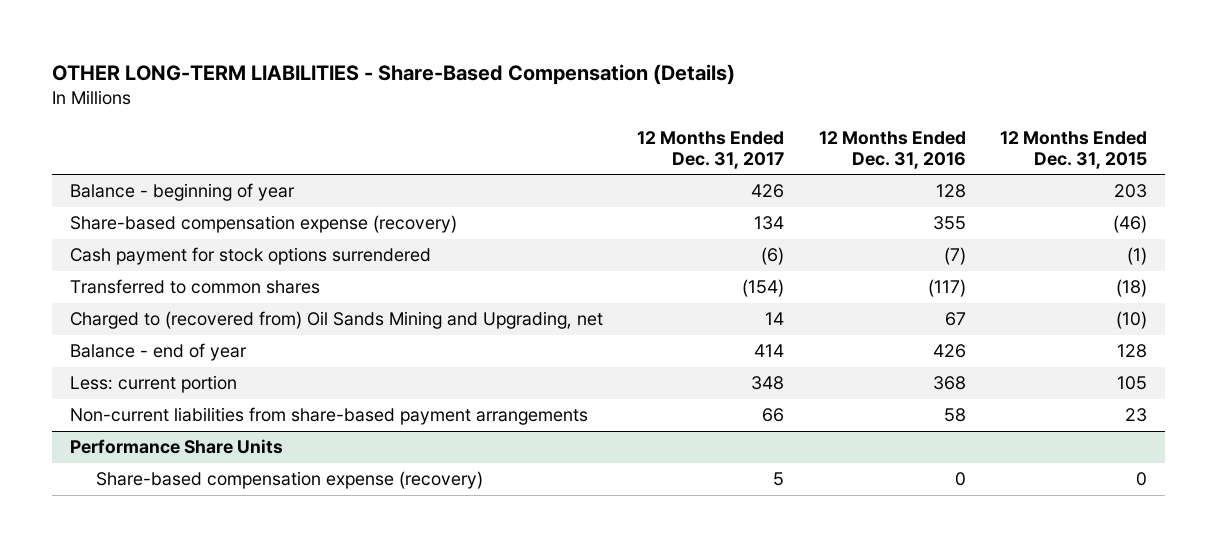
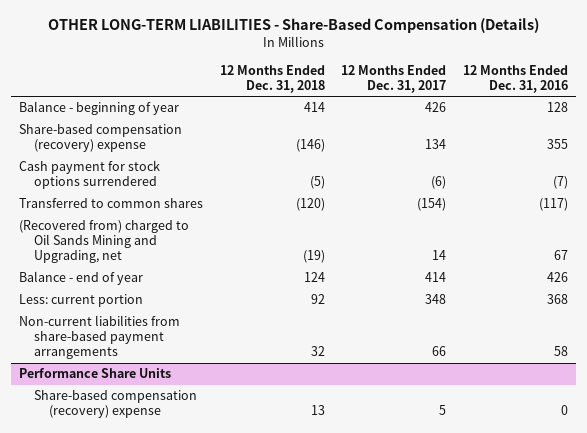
[1000,131,1148,169] 12 Months Ended Dec. 31, 2015 -> none
none -> [219,64,325,93] 12 Months Ended Dec. 31, 2018
[69,215,457,234] Share-based compensation expense (recovery) -> [19,124,183,153] Share-based compensation (recovery) expense
[69,311,603,330] Charged to (recovered from) Oil Sands Mining and Upgrading, net -> [19,220,190,264] (Recovered from) charged to Oil Sands Mining and Upgrading, net
[95,471,483,490] Share-based compensation expense (recovery) -> [34,390,198,419] Share-based compensation (recovery) expense

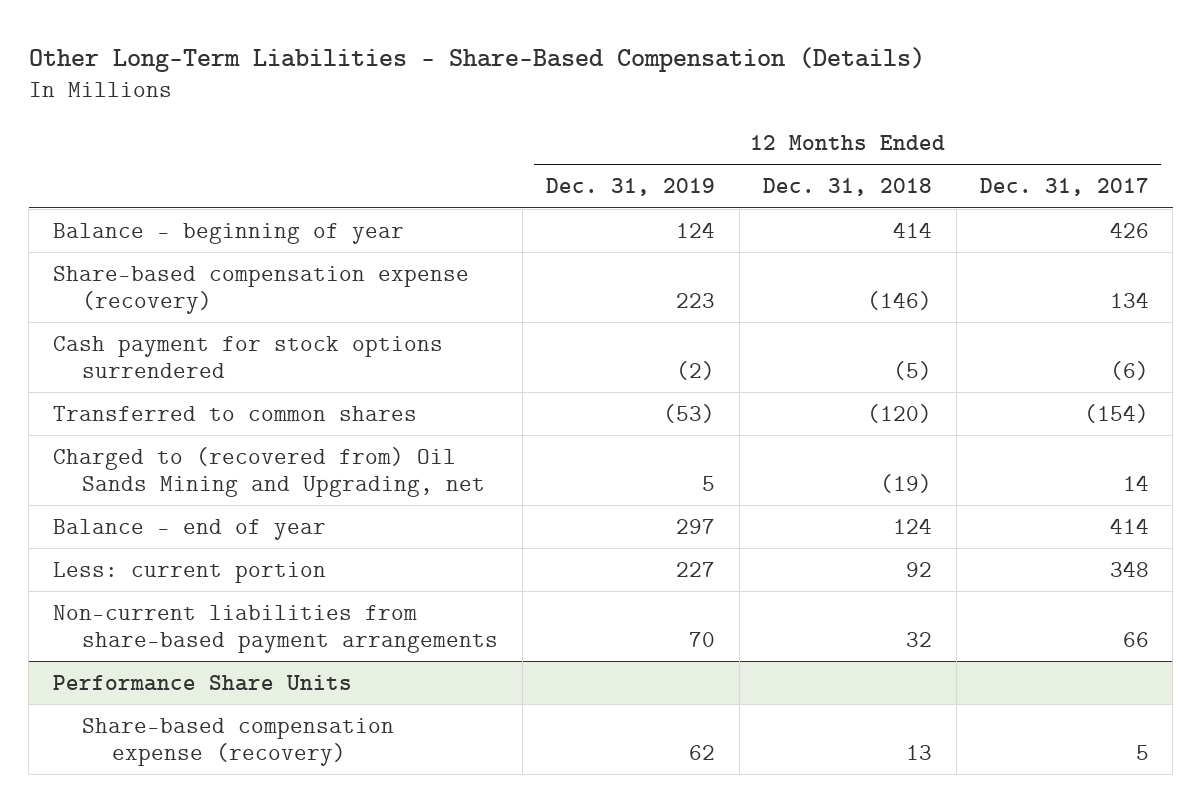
[47,18,539,34] OTHER LONG-TERM LIABILITIES - Share-Based Compensation (Details) -> [28,46,925,72] Other Long-Term Liabilities - Share-Based Compensation (Details)
[462,64,568,93] 12 Months Ended Dec. 31, 2016 -> none
none -> [546,178,716,197] Dec. 31, 2019
[19,124,183,153] Share-based compensation (recovery) expense -> [52,265,469,315] Share-based compensation expense (recovery)
[19,220,190,264] (Recovered from) charged to Oil Sands Mining and Upgrading, net -> [52,446,486,498] Charged to (recovered from) Oil Sands Mining and Upgrading, net
[34,390,198,419] Share-based compensation (recovery) expense -> [82,717,395,767] Share-based compensation expense (recovery)

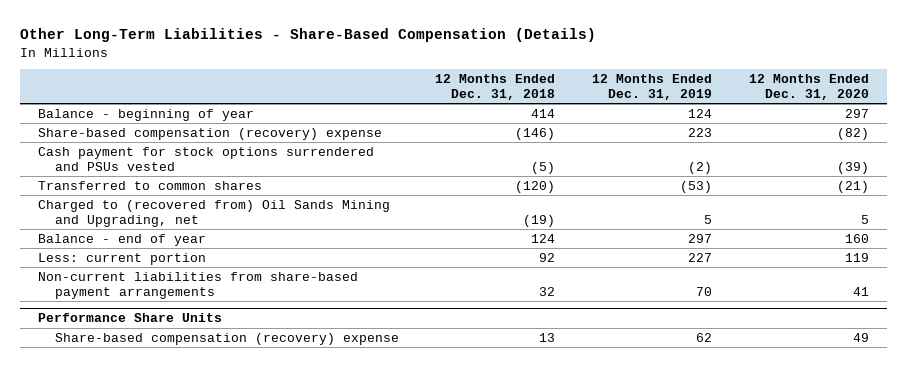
[979,178,1149,197] Dec. 31, 2017 -> none
none -> [748,74,869,101] 12 Months Ended Dec. 31, 2020
[52,265,469,315] Share-based compensation expense (recovery) -> [37,127,382,140] Share-based compensation (recovery) expense
[52,335,443,379] Cash payment for stock options surrendered -> [37,146,374,171] Cash payment for stock options surrendered and PSUs vested
[82,717,395,767] Share-based compensation expense (recovery) -> [54,332,399,345] Share-based compensation (recovery) expense

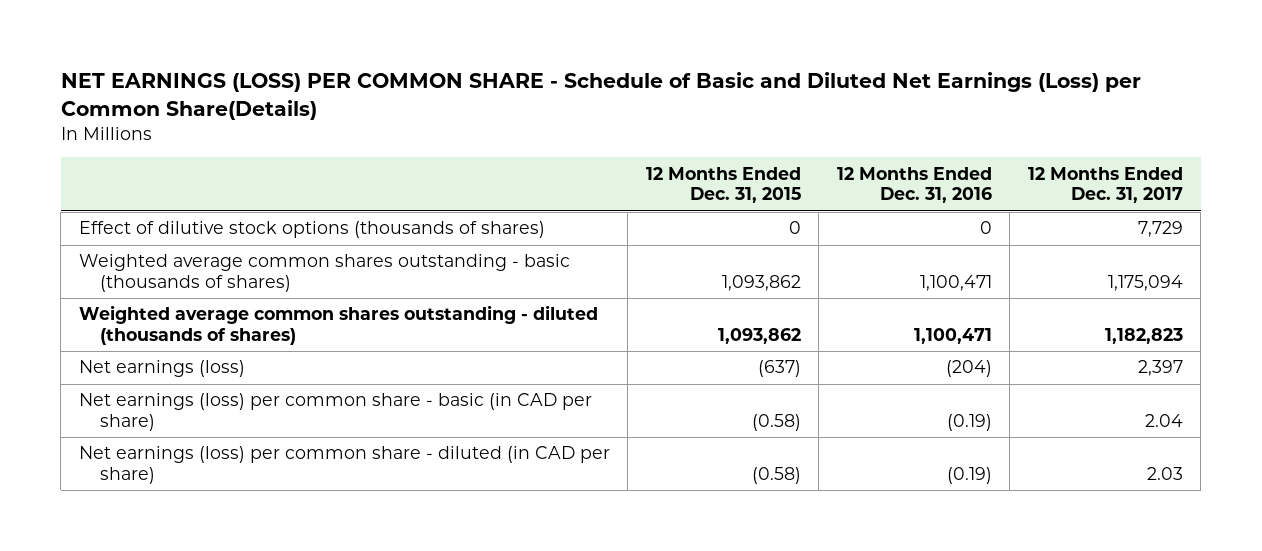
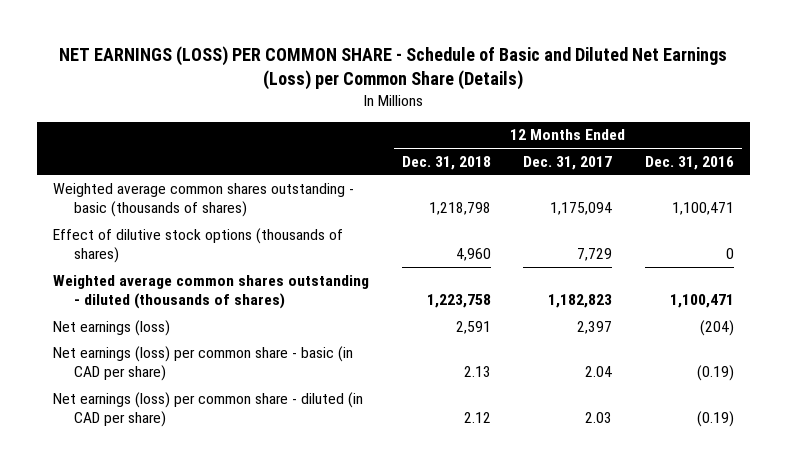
[60,72,1141,120] NET EARNINGS (LOSS) PER COMMON SHARE - Schedule of Basic and Diluted Net Earnings (Loss) per Common Share(Details) -> [59,46,728,91] NET EARNINGS (LOSS) PER COMMON SHARE - Schedule of Basic and Diluted Net Earnings (Loss) per Common Share (Details)
[645,166,801,204] 12 Months Ended Dec. 31, 2015 -> none
none -> [401,155,491,170] Dec. 31, 2018
[78,221,545,239] Effect of dilutive stock options (thousands of shares) -> [53,227,344,263] Effect of dilutive stock options (thousands of shares)

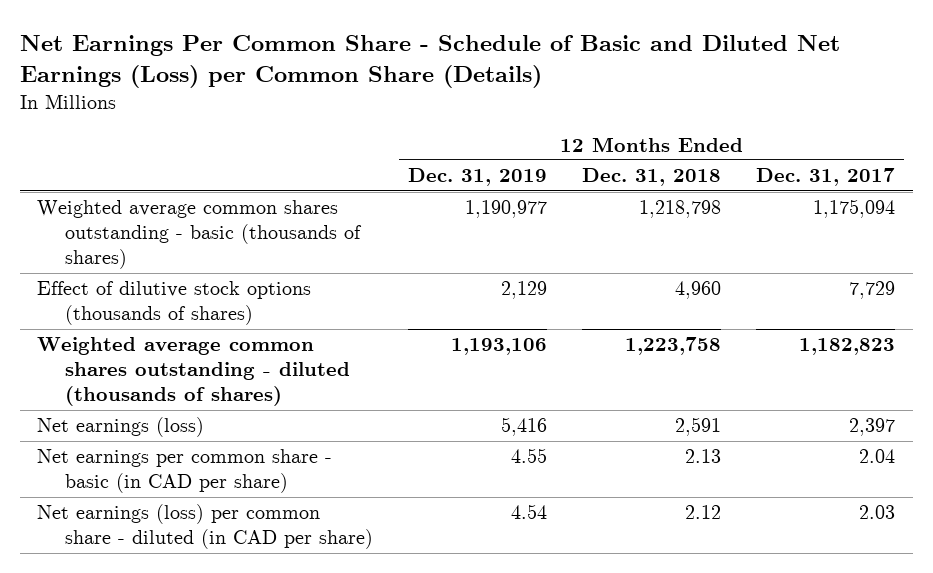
[59,46,728,91] NET EARNINGS (LOSS) PER COMMON SHARE - Schedule of Basic and Diluted Net Earnings (Loss) per Common Share (Details) -> [19,35,840,89] Net Earnings Per Common Share - Schedule of Basic and Diluted Net Earnings (Loss) per Common Share (Details)
[644,155,734,170] Dec. 31, 2016 -> none
none -> [408,168,548,187] Dec. 31, 2019
[53,345,354,381] Net earnings (loss) per common share - basic (in CAD per share) -> [37,449,333,494] Net earnings per common share - basic (in CAD per share)

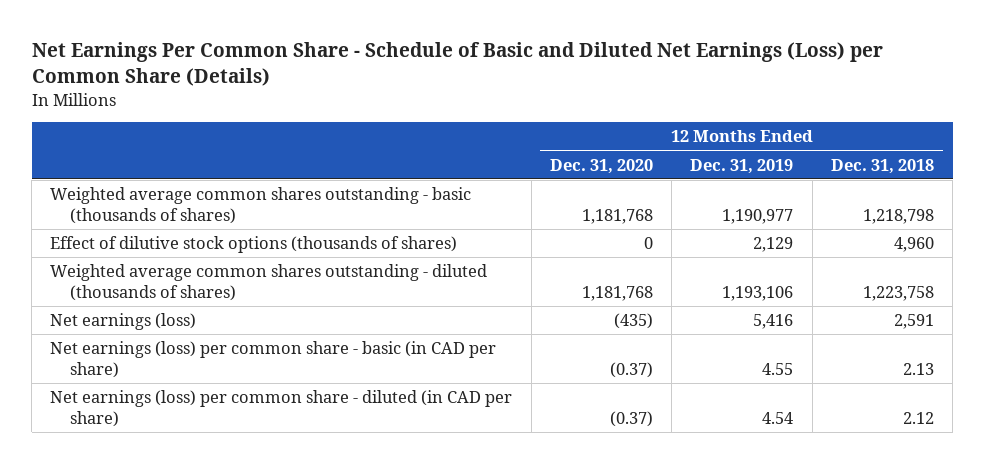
[756,168,896,187] Dec. 31, 2017 -> none
none -> [549,158,653,174] Dec. 31, 2020
[37,449,333,494] Net earnings per common share - basic (in CAD per share) -> [50,341,497,379] Net earnings (loss) per common share - basic (in CAD per share)

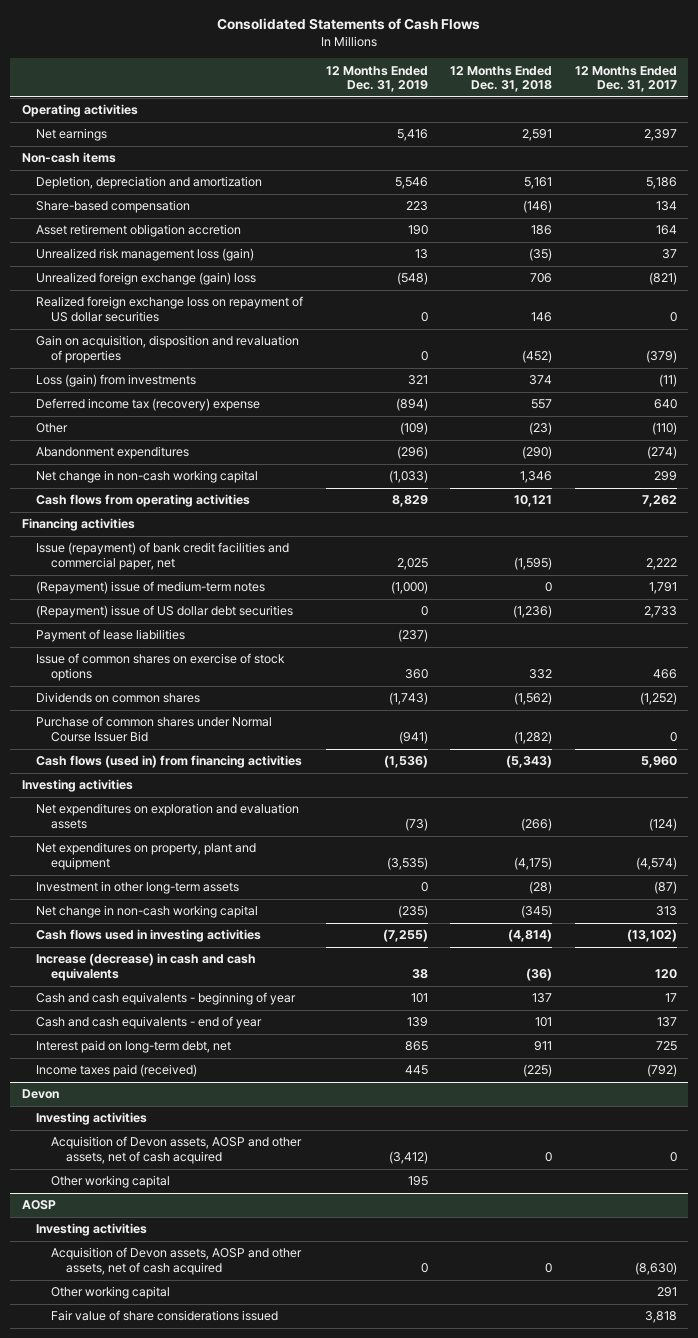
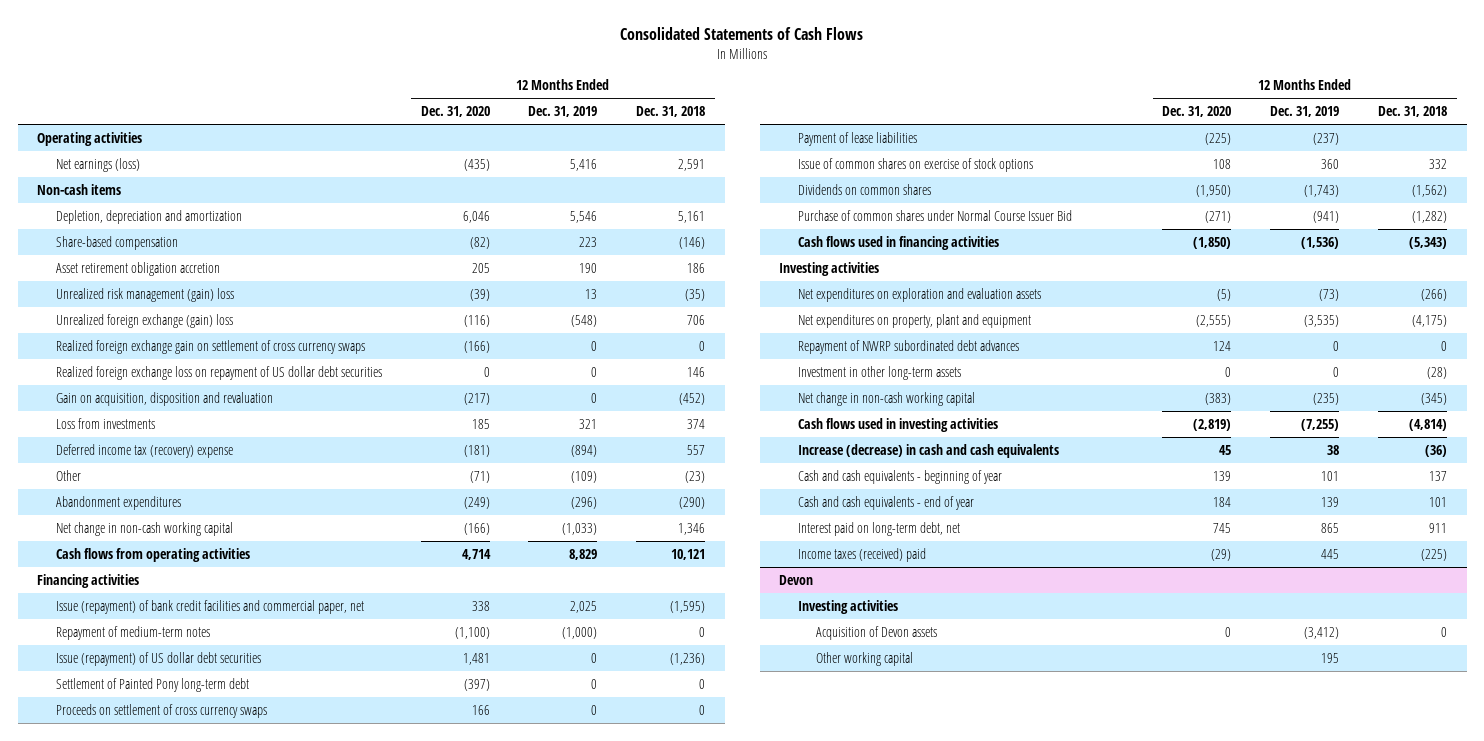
[574,65,677,93] 12 Months Ended Dec. 31, 2017 -> none
none -> [420,106,490,118] Dec. 31, 2020
[36,128,108,142] Net earnings -> [55,157,140,172] Net earnings (loss)
[36,248,255,262] Unrealized risk management loss (gain) -> [55,287,234,302] Unrealized risk management (gain) loss
none -> [55,339,365,354] Realized foreign exchange gain on settlement of cross currency swaps
[36,296,304,322] Realized foreign exchange loss on repayment of US dollar securities -> [55,365,382,380] Realized foreign exchange loss on repayment of US dollar debt securities
[36,335,300,363] Gain on acquisition, disposition and revaluation of properties -> [55,391,273,406] Gain on acquisition, disposition and revaluation
[36,374,197,388] Loss (gain) from investments -> [55,417,155,429] Loss from investments
[36,581,266,595] (Repayment) issue of medium-term notes -> [55,625,210,640] Repayment of medium-term notes
[36,605,294,619] (Repayment) issue of US dollar debt securities -> [55,651,261,666] Issue (repayment) of US dollar debt securities
none -> [55,677,249,692] Settlement of Painted Pony long-term debt
none -> [55,703,267,718] Proceeds on settlement of cross currency swaps
[36,755,303,769] Cash flows (used in) from financing activities -> [797,235,999,250] Cash flows used in financing activities
none -> [797,339,1019,354] Repayment of NWRP subordinated debt advances
[36,1064,198,1078] Income taxes paid (received) -> [797,547,926,562] Income taxes (received) paid
[50,1136,302,1164] Acquisition of Devon assets, AOSP and other assets, net of cash acquired -> [816,625,938,640] Acquisition of Devon assets
[21,1200,56,1211] AOSP -> none
[36,1223,148,1237] Investing activities -> none
[50,1247,302,1275] Acquisition of Devon assets, AOSP and other assets, net of cash acquired -> none
[50,1286,170,1300] Other working capital -> none
[50,1310,278,1322] Fair value of share considerations issued -> none

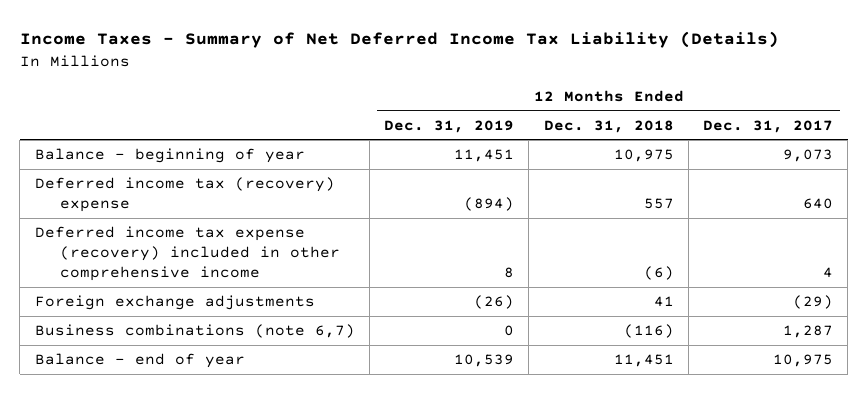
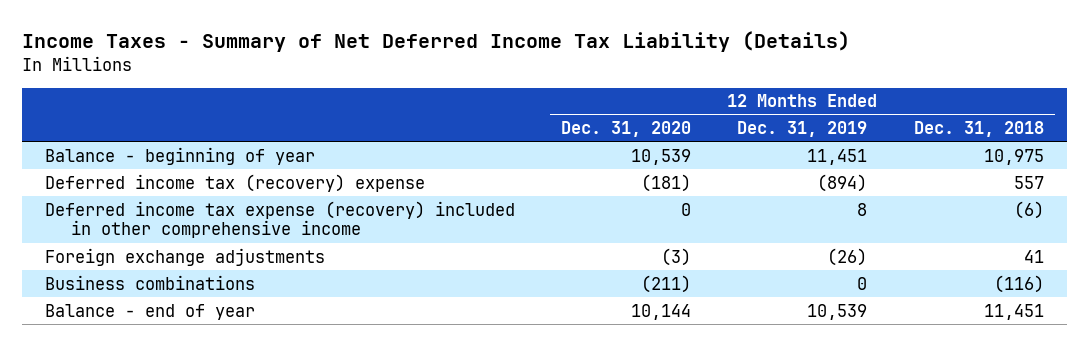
[703,119,834,133] Dec. 31, 2017 -> none
none -> [561,121,692,138] Dec. 31, 2020
[34,324,355,339] Business combinations (note 6,7) -> [44,274,255,290] Business combinations

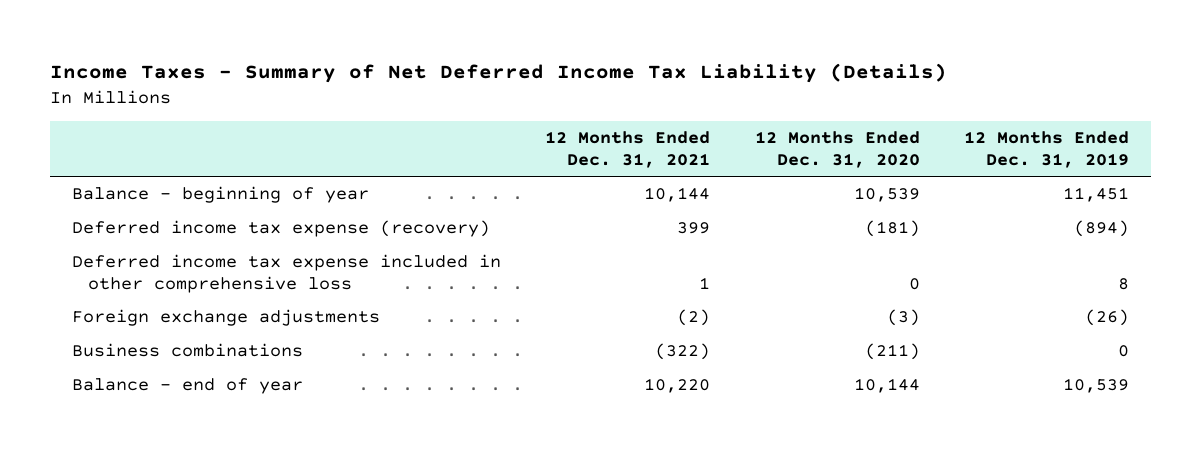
[913,121,1044,138] Dec. 31, 2018 -> none
none -> [545,131,711,168] 12 Months Ended Dec. 31, 2021
[44,173,425,192] Deferred income tax (recovery) expense -> [71,220,490,238] Deferred income tax expense (recovery)
[44,200,515,239] Deferred income tax expense (recovery) included in other comprehensive income -> [71,254,501,293] Deferred income tax expense included in other comprehensive loss

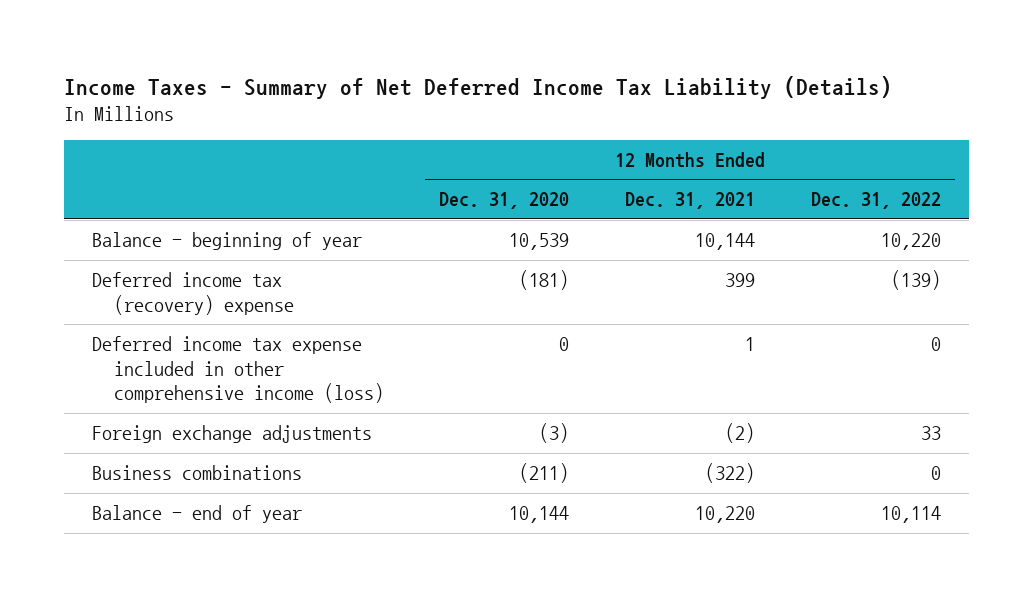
[964,131,1130,168] 12 Months Ended Dec. 31, 2019 -> none
none -> [810,192,941,210] Dec. 31, 2022
[71,220,490,238] Deferred income tax expense (recovery) -> [91,272,294,315] Deferred income tax (recovery) expense
[71,254,501,293] Deferred income tax expense included in other comprehensive loss -> [91,336,384,404] Deferred income tax expense included in other comprehensive income (loss)

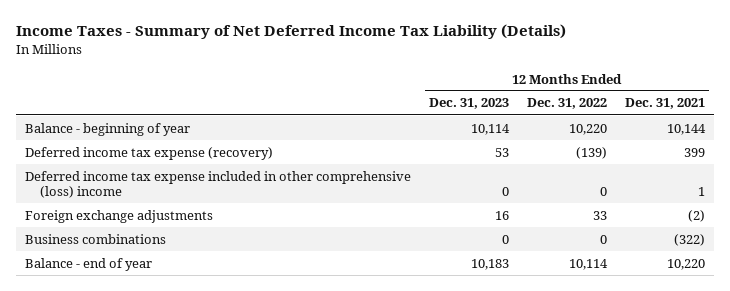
[439,192,570,210] Dec. 31, 2020 -> none
none -> [429,98,510,110] Dec. 31, 2023
[91,272,294,315] Deferred income tax (recovery) expense -> [25,146,274,160] Deferred income tax expense (recovery)
[91,336,384,404] Deferred income tax expense included in other comprehensive income (loss) -> [25,170,412,198] Deferred income tax expense included in other comprehensive (loss) income

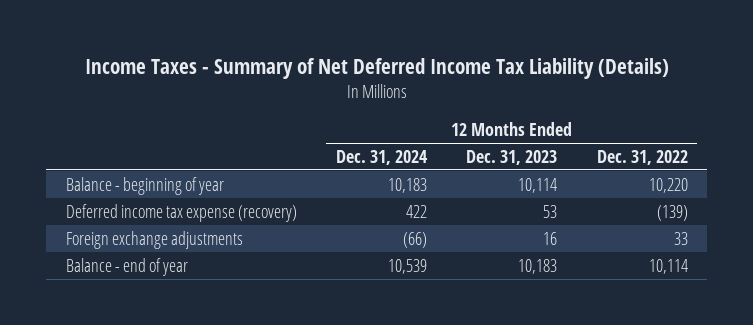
[624,98,705,110] Dec. 31, 2021 -> none
none -> [335,149,428,165] Dec. 31, 2024
[25,170,412,198] Deferred income tax expense included in other comprehensive (loss) income -> none
[25,233,167,244] Business combinations -> none

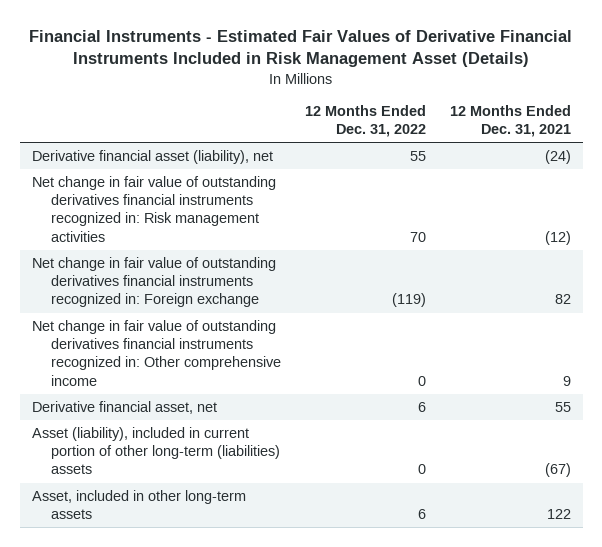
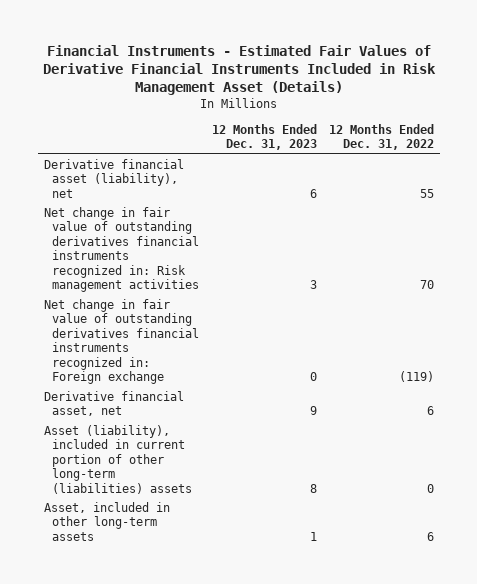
[449,104,571,138] 12 Months Ended Dec. 31, 2021 -> none
none -> [211,123,317,151] 12 Months Ended Dec. 31, 2023
[31,320,282,386] Net change in fair value of outstanding derivatives financial instruments recognized in: Other comprehensive income -> none

